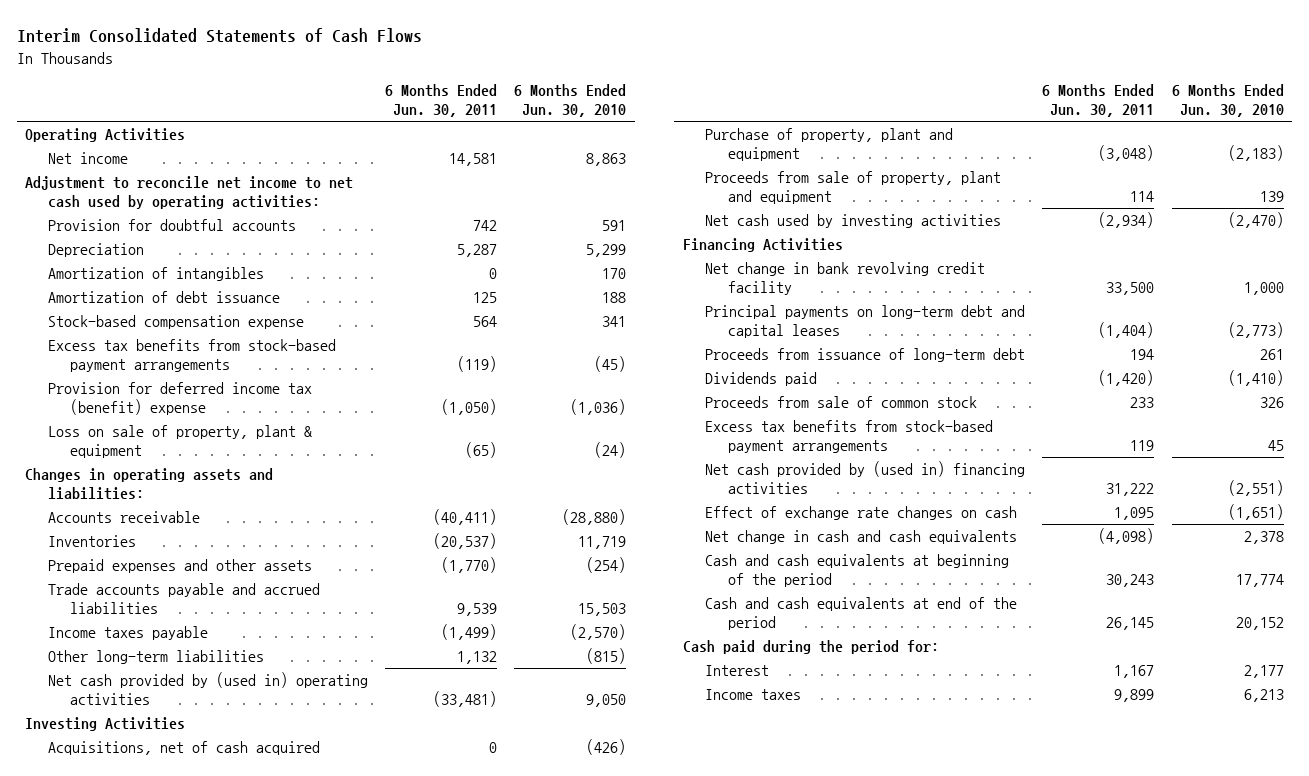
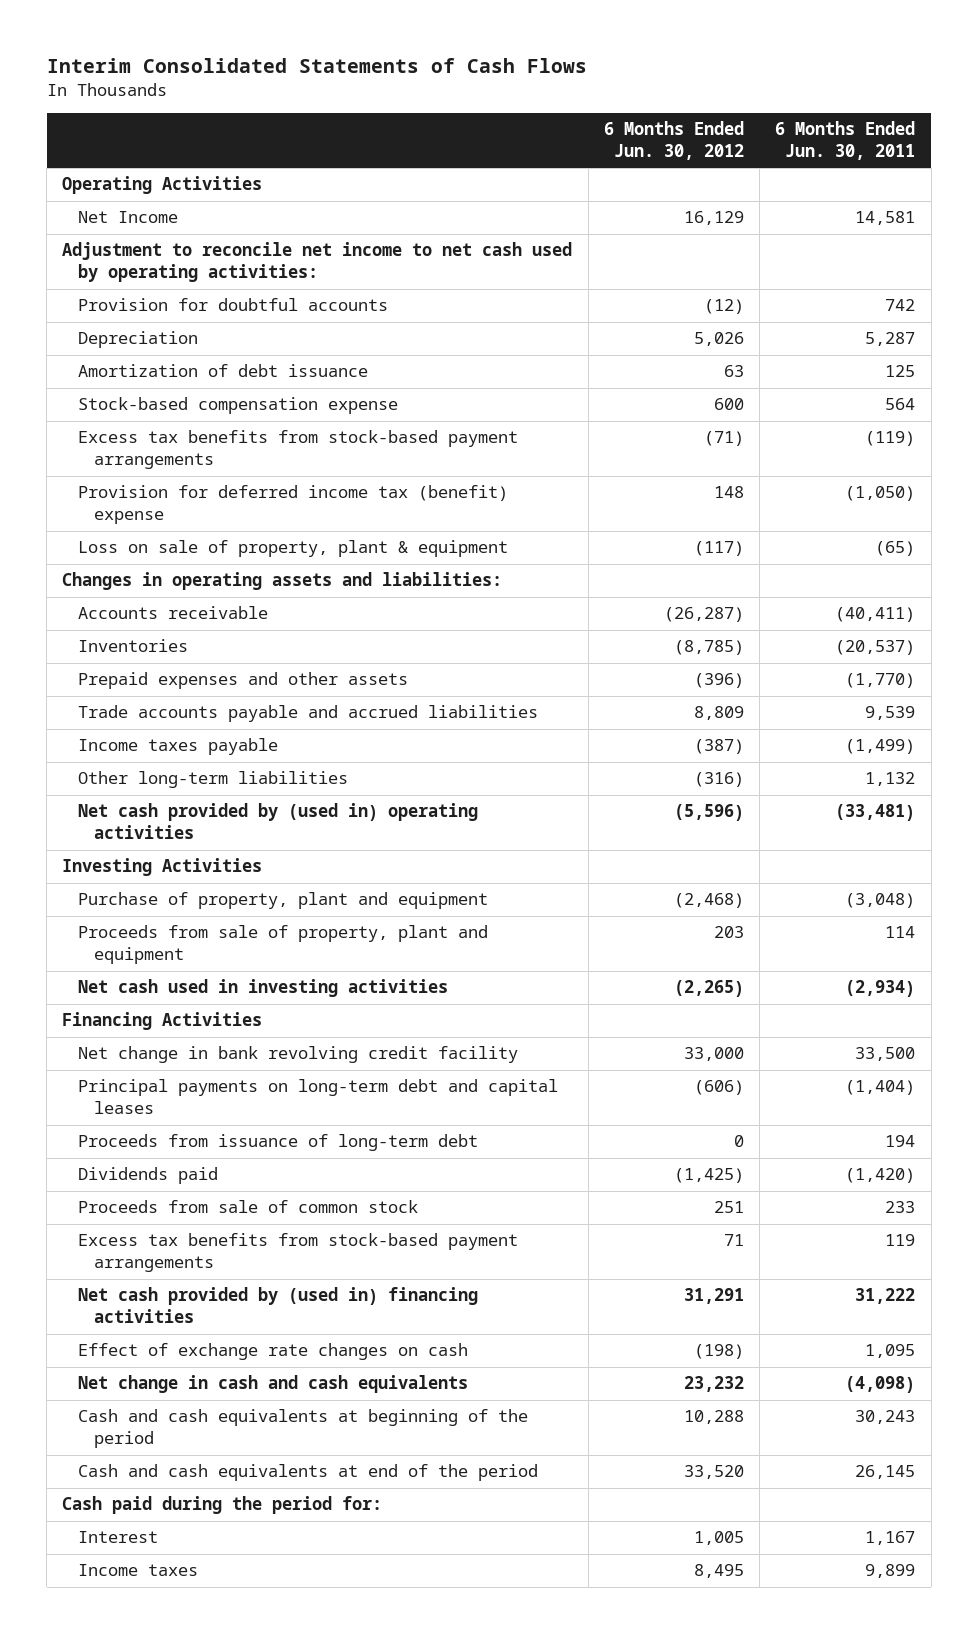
[513,84,626,118] 6 Months Ended Jun. 30, 2010 -> none
none -> [603,121,744,161] 6 Months Ended Jun. 30, 2012
[47,151,128,164] Net income -> [78,211,179,224] Net Income
[47,266,264,281] Amortization of intangibles -> none
[47,740,320,755] Acquisitions, net of cash acquired -> none
[705,213,1002,228] Net cash used by investing activities -> [78,979,449,998] Net cash used in investing activities

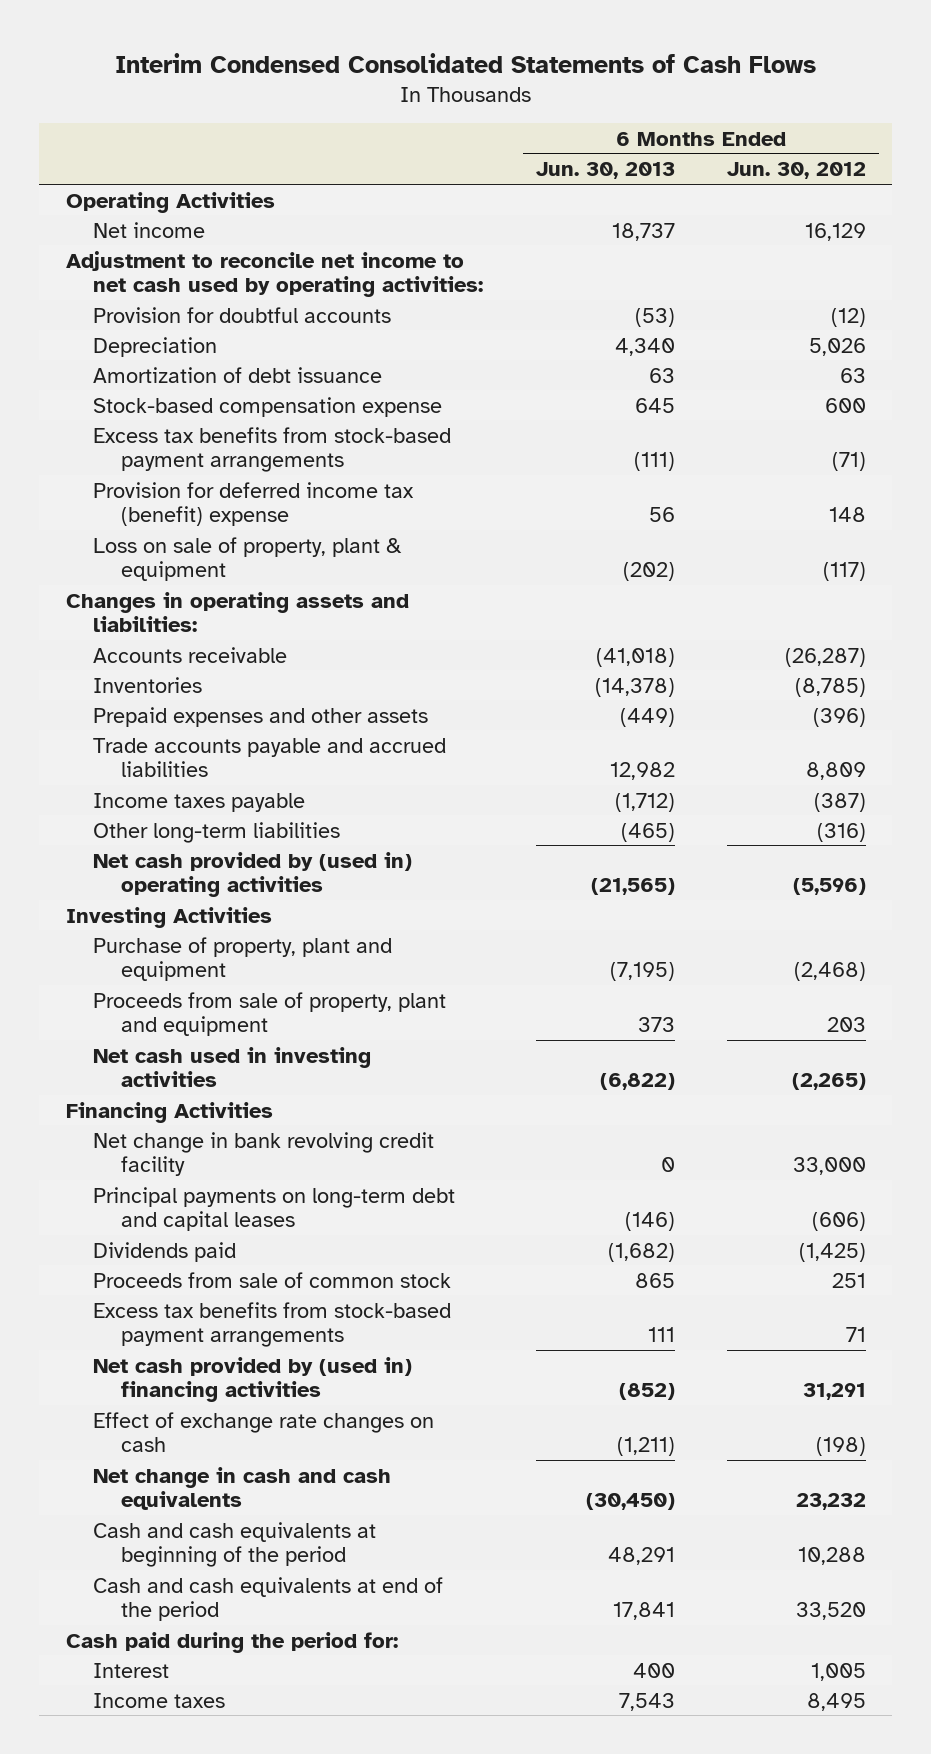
[46,57,587,73] Interim Consolidated Statements of Cash Flows -> [114,52,816,73] Interim Condensed Consolidated Statements of Cash Flows
[775,121,916,161] 6 Months Ended Jun. 30, 2011 -> none
none -> [535,162,675,180] Jun. 30, 2013
[78,211,179,224] Net Income -> [93,221,206,238] Net income
[78,1134,479,1152] Proceeds from issuance of long-term debt -> none

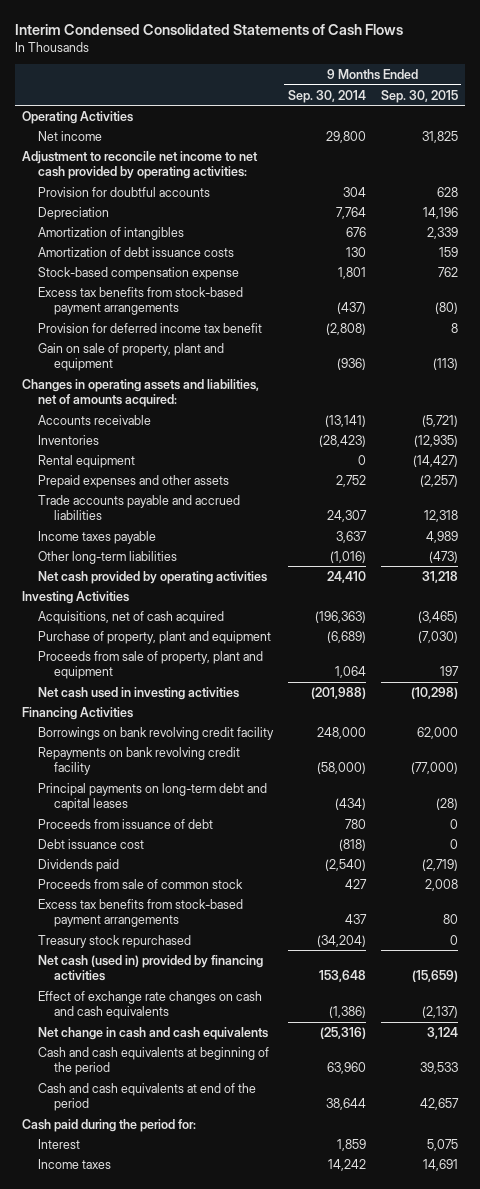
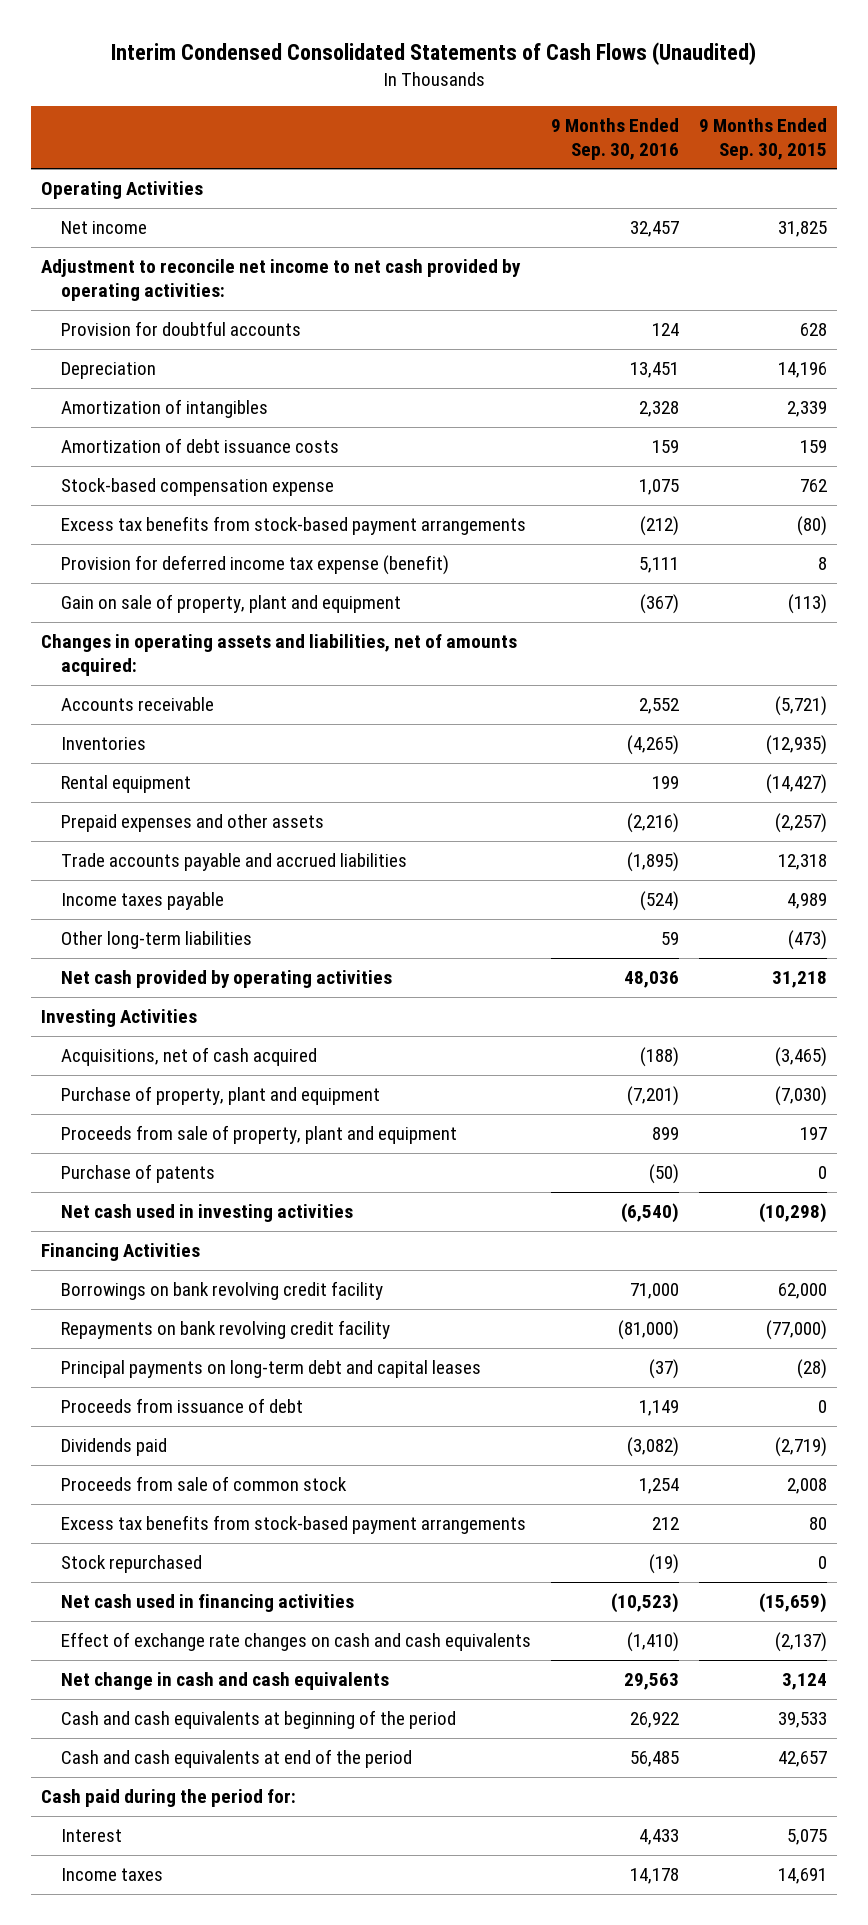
[15,23,404,35] Interim Condensed Consolidated Statements of Cash Flows -> [110,42,756,66] Interim Condensed Consolidated Statements of Cash Flows (Unaudited)
[288,89,367,103] Sep. 30, 2014 -> none
none -> [550,117,679,160] 9 Months Ended Sep. 30, 2016
[38,322,263,333] Provision for deferred income tax benefit -> [60,555,449,576] Provision for deferred income tax expense (benefit)
none -> [60,1164,215,1184] Purchase of patents
[38,838,145,849] Debt issuance cost -> none
[38,934,192,948] Treasury stock repurchased -> [60,1555,202,1574] Stock repurchased
[38,954,264,982] Net cash (used in) provided by financing activities -> [60,1594,354,1613] Net cash used in financing activities

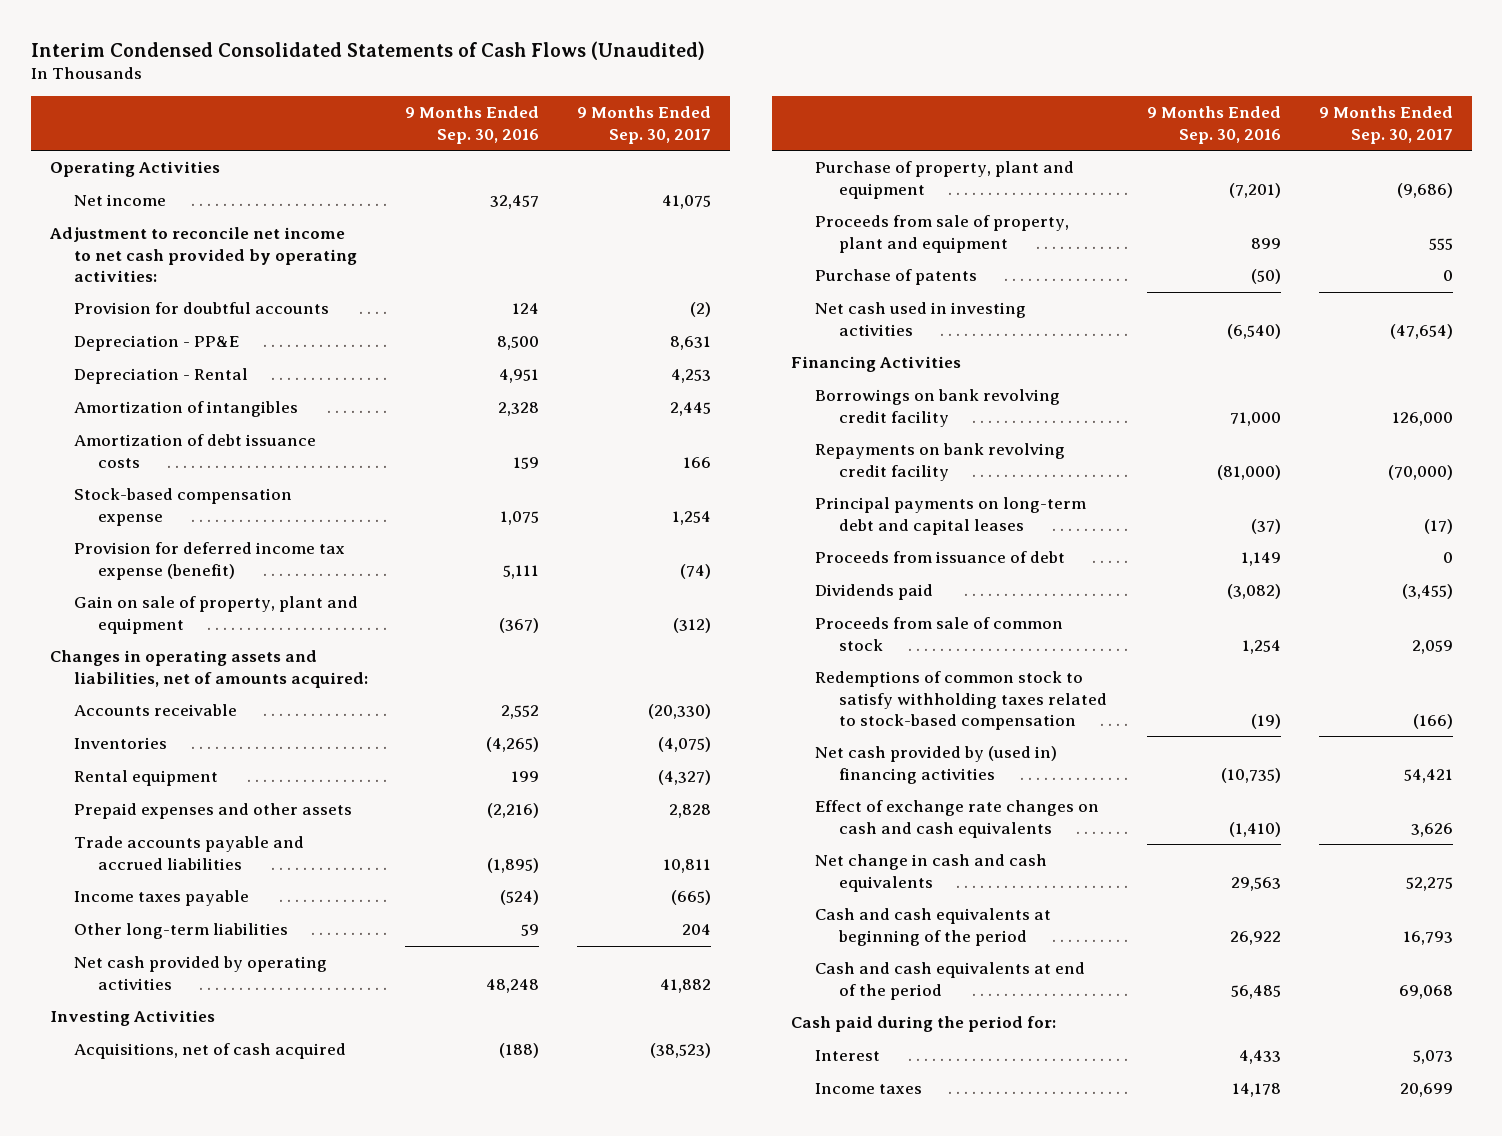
[698,117,827,160] 9 Months Ended Sep. 30, 2015 -> none
none -> [577,106,712,144] 9 Months Ended Sep. 30, 2017
[60,362,156,380] Depreciation -> [73,335,239,352] Depreciation - PP&E
[629,362,679,379] 13,451 -> [497,336,540,351] 8,500
none -> [73,368,248,385] Depreciation - Rental
[60,516,526,536] Excess tax benefits from stock-based payment arrangements -> none
[623,971,679,989] 48,036 -> [486,978,540,993] 48,248
[60,1515,526,1535] Excess tax benefits from stock-based payment arrangements -> none
[60,1555,202,1574] Stock repurchased -> none
none -> [815,671,1107,730] Redemptions of common stock to satisfy withholding taxes related to stock-based compensation
[60,1594,354,1613] Net cash used in financing activities -> [815,746,1058,784] Net cash provided by (used in) financing activities
[610,1593,679,1614] (10,523) -> [1220,767,1281,783] (10,735)

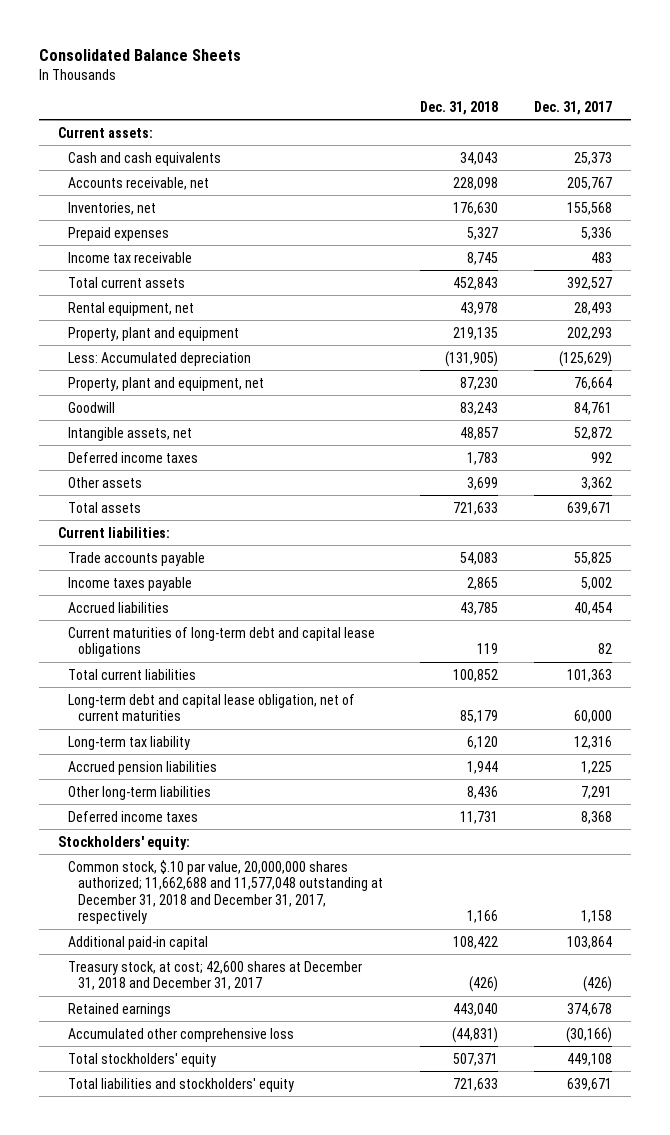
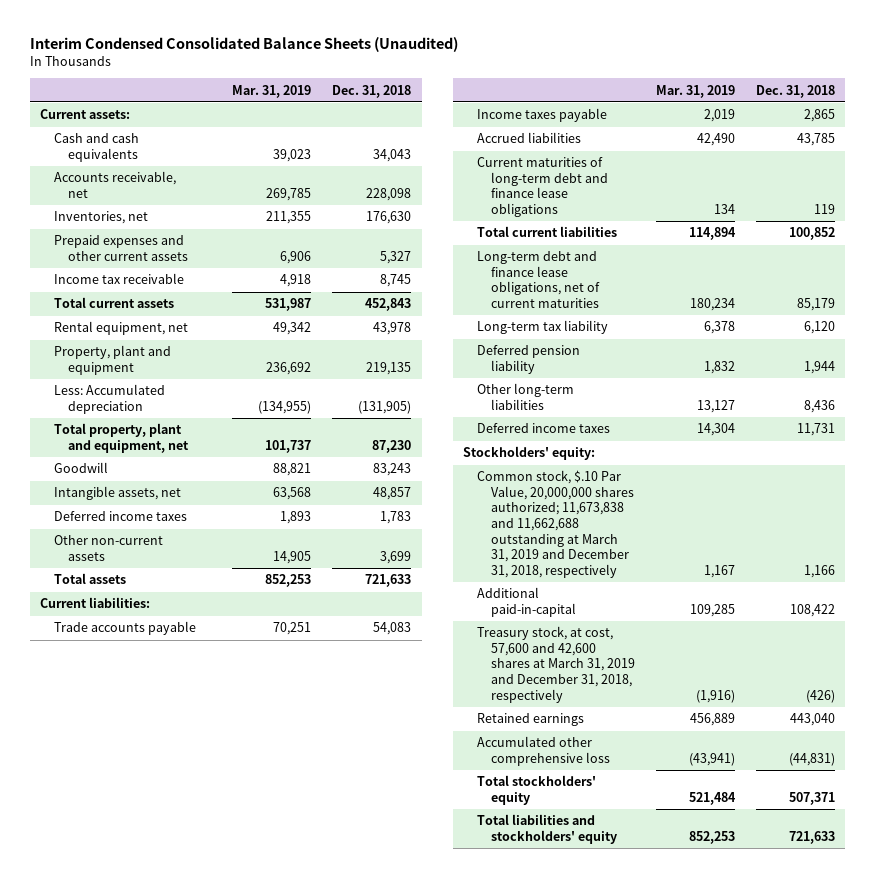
[39,49,242,62] Consolidated Balance Sheets -> [29,36,458,52] Interim Condensed Consolidated Balance Sheets (Unaudited)
[534,100,613,115] Dec. 31, 2017 -> none
none -> [232,84,312,98] Mar. 31, 2019
[67,226,169,241] Prepaid expenses -> [53,235,188,261] Prepaid expenses and other current assets
[67,376,264,391] Property, plant and equipment, net -> [53,423,189,453] Total property, plant and equipment, net
[67,476,142,488] Other assets -> [53,535,163,561] Other non-current assets
[67,626,375,658] Current maturities of long-term debt and capital lease obligations -> [477,157,608,218] Current maturities of long-term debt and finance lease obligations
[67,693,355,722] Long-term debt and capital lease obligation, net of current maturities -> [477,251,600,309] Long-term debt and finance lease obligations, net of current maturities
[67,760,217,775] Accrued pension liabilities -> [477,345,581,374] Deferred pension liability
[67,859,383,925] Common stock, $.10 par value, 20,000,000 shares authorized; 11,662,688 and 11,577,048 outstanding at December 31, 2018 and December 31, 2017, respectively -> [477,470,634,578] Common stock, $.10 Par Value, 20,000,000 shares authorized; 11,673,838 and 11,662,688 outstanding at March 31, 2019 and December 31, 2018, respectively
[67,935,208,950] Additional paid-in capital -> [477,587,576,617] Additional paid-in-capital
[67,960,362,991] Treasury stock, at cost; 42,600 shares at December 31, 2018 and December 31, 2017 -> [477,626,635,703] Treasury stock, at cost, 57,600 and 42,600 shares at March 31, 2019 and December 31, 2018, respectively

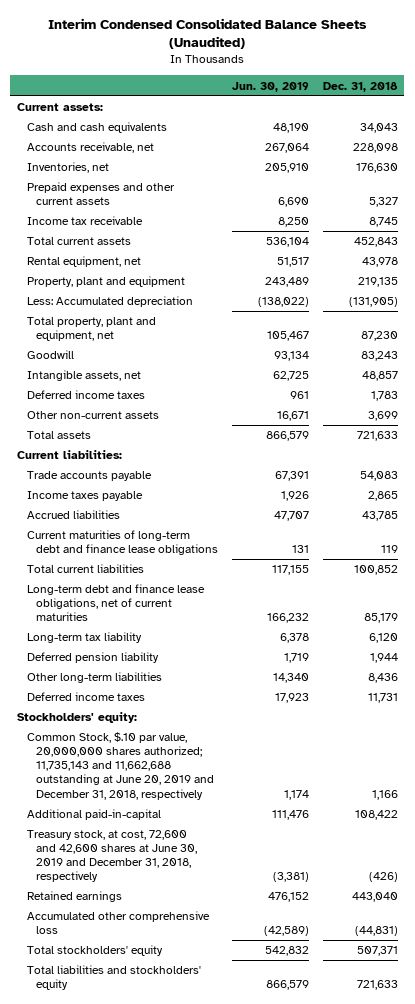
[232,84,312,98] Mar. 31, 2019 -> none
none -> [231,81,309,92] Jun. 30, 2019
[477,470,634,578] Common stock, $.10 Par Value, 20,000,000 shares authorized; 11,673,838 and 11,662,688 outstanding at March 31, 2019 and December 31, 2018, respectively -> [26,732,215,800] Common Stock, $.10 par value, 20,000,000 shares authorized; 11,735,143 and 11,662,688 outstanding at June 20, 2019 and December 31, 2018, respectively
[477,626,635,703] Treasury stock, at cost, 57,600 and 42,600 shares at March 31, 2019 and December 31, 2018, respectively -> [26,830,198,883] Treasury stock, at cost, 72,600 and 42,600 shares at June 30, 2019 and December 31, 2018, respectively

